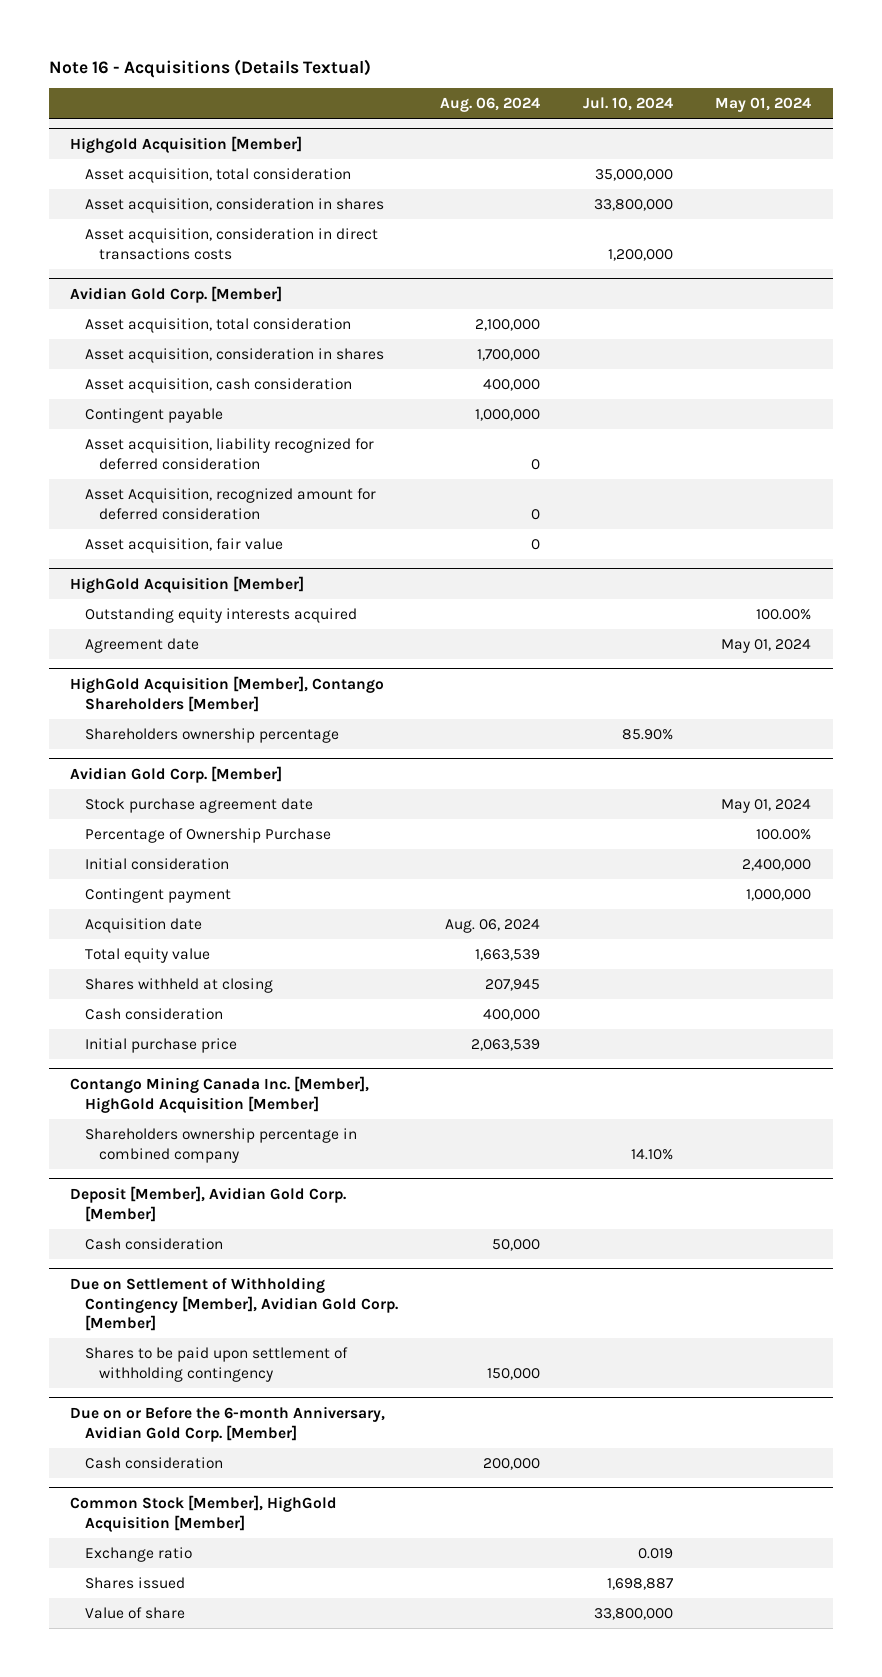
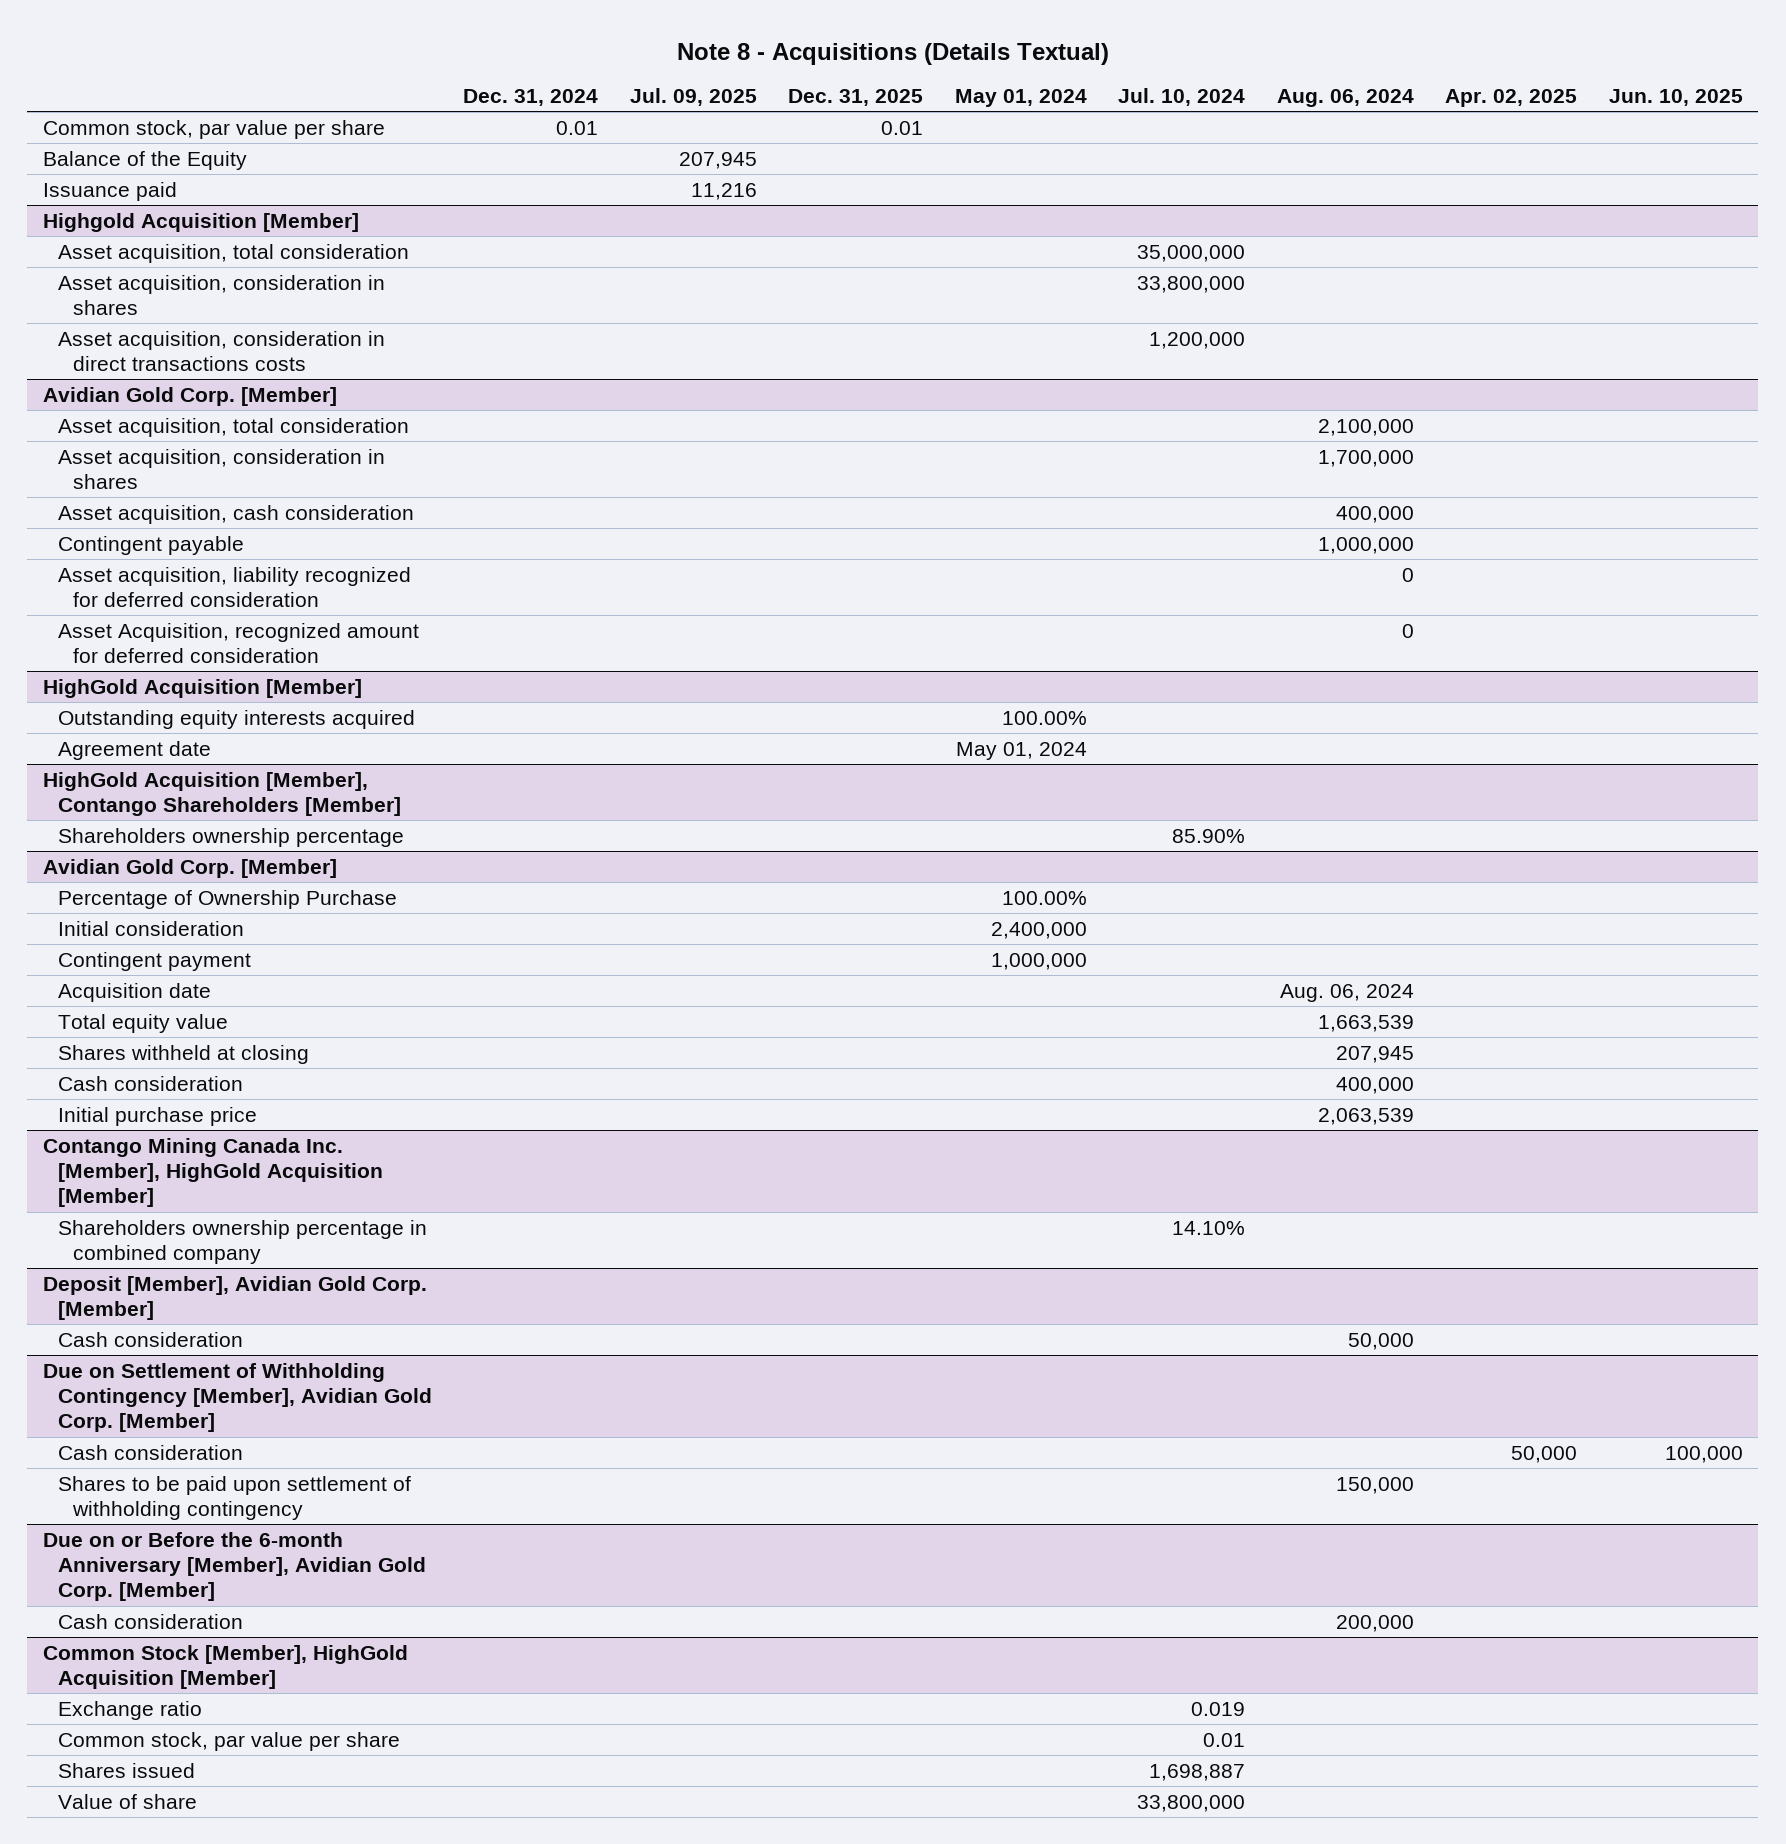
[48,58,371,78] Note 16 - Acquisitions (Details Textual) -> [676,42,1109,65] Note 8 - Acquisitions (Details Textual)
none -> [463,89,599,107] Dec. 31, 2024
none -> [629,88,757,107] Jul. 09, 2025
none -> [788,89,924,107] Dec. 31, 2025
none -> [1445,89,1578,108] Apr. 02, 2025
none -> [1608,89,1743,107] Jun. 10, 2025
none -> [42,119,385,139] Common stock, par value per share
none -> [42,150,247,170] Balance of the Equity
none -> [42,181,177,201] Issuance paid
[84,537,283,553] Asset acquisition, fair value -> none
[84,797,313,813] Stock purchase agreement date -> none
none -> [57,1444,243,1460] Cash consideration
[70,1405,386,1442] Due on or Before the 6-month Anniversary, Avidian Gold Corp. [Member] -> [42,1531,426,1602] Due on or Before the 6-month Anniversary [Member], Avidian Gold Corp. [Member]
none -> [57,1731,400,1751] Common stock, par value per share

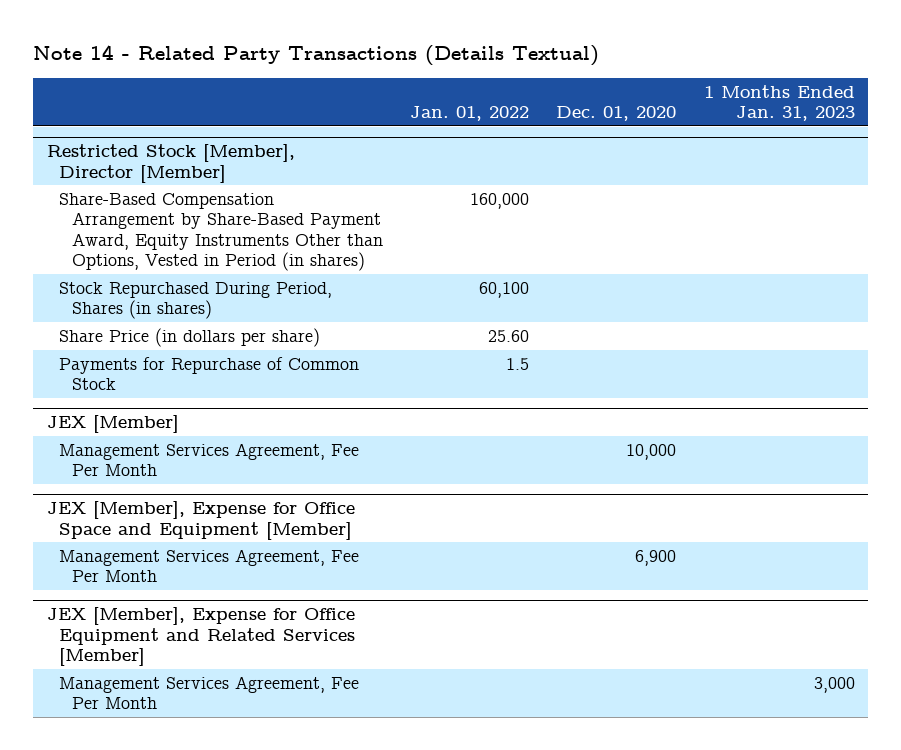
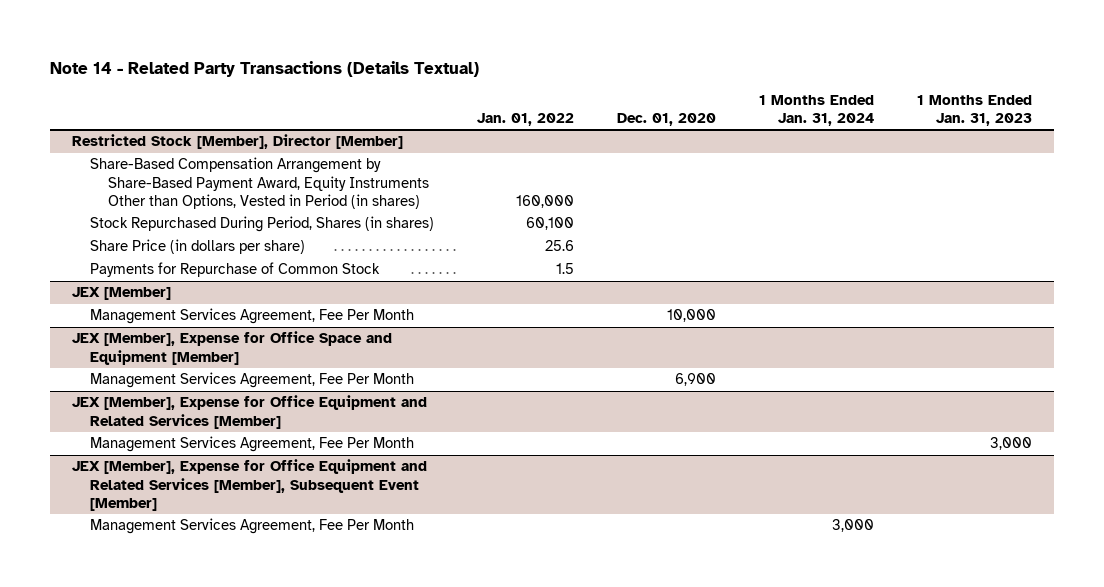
none -> [759,94,875,126] 1 Months Ended Jan. 31, 2024
[488,329,530,342] 25.60 -> [545,240,575,252] 25.6
none -> [71,459,427,511] JEX [Member], Expense for Office Equipment and Related Services [Member], Subsequent Event [Member]
none -> [90,518,415,535] Management Services Agreement, Fee Per Month

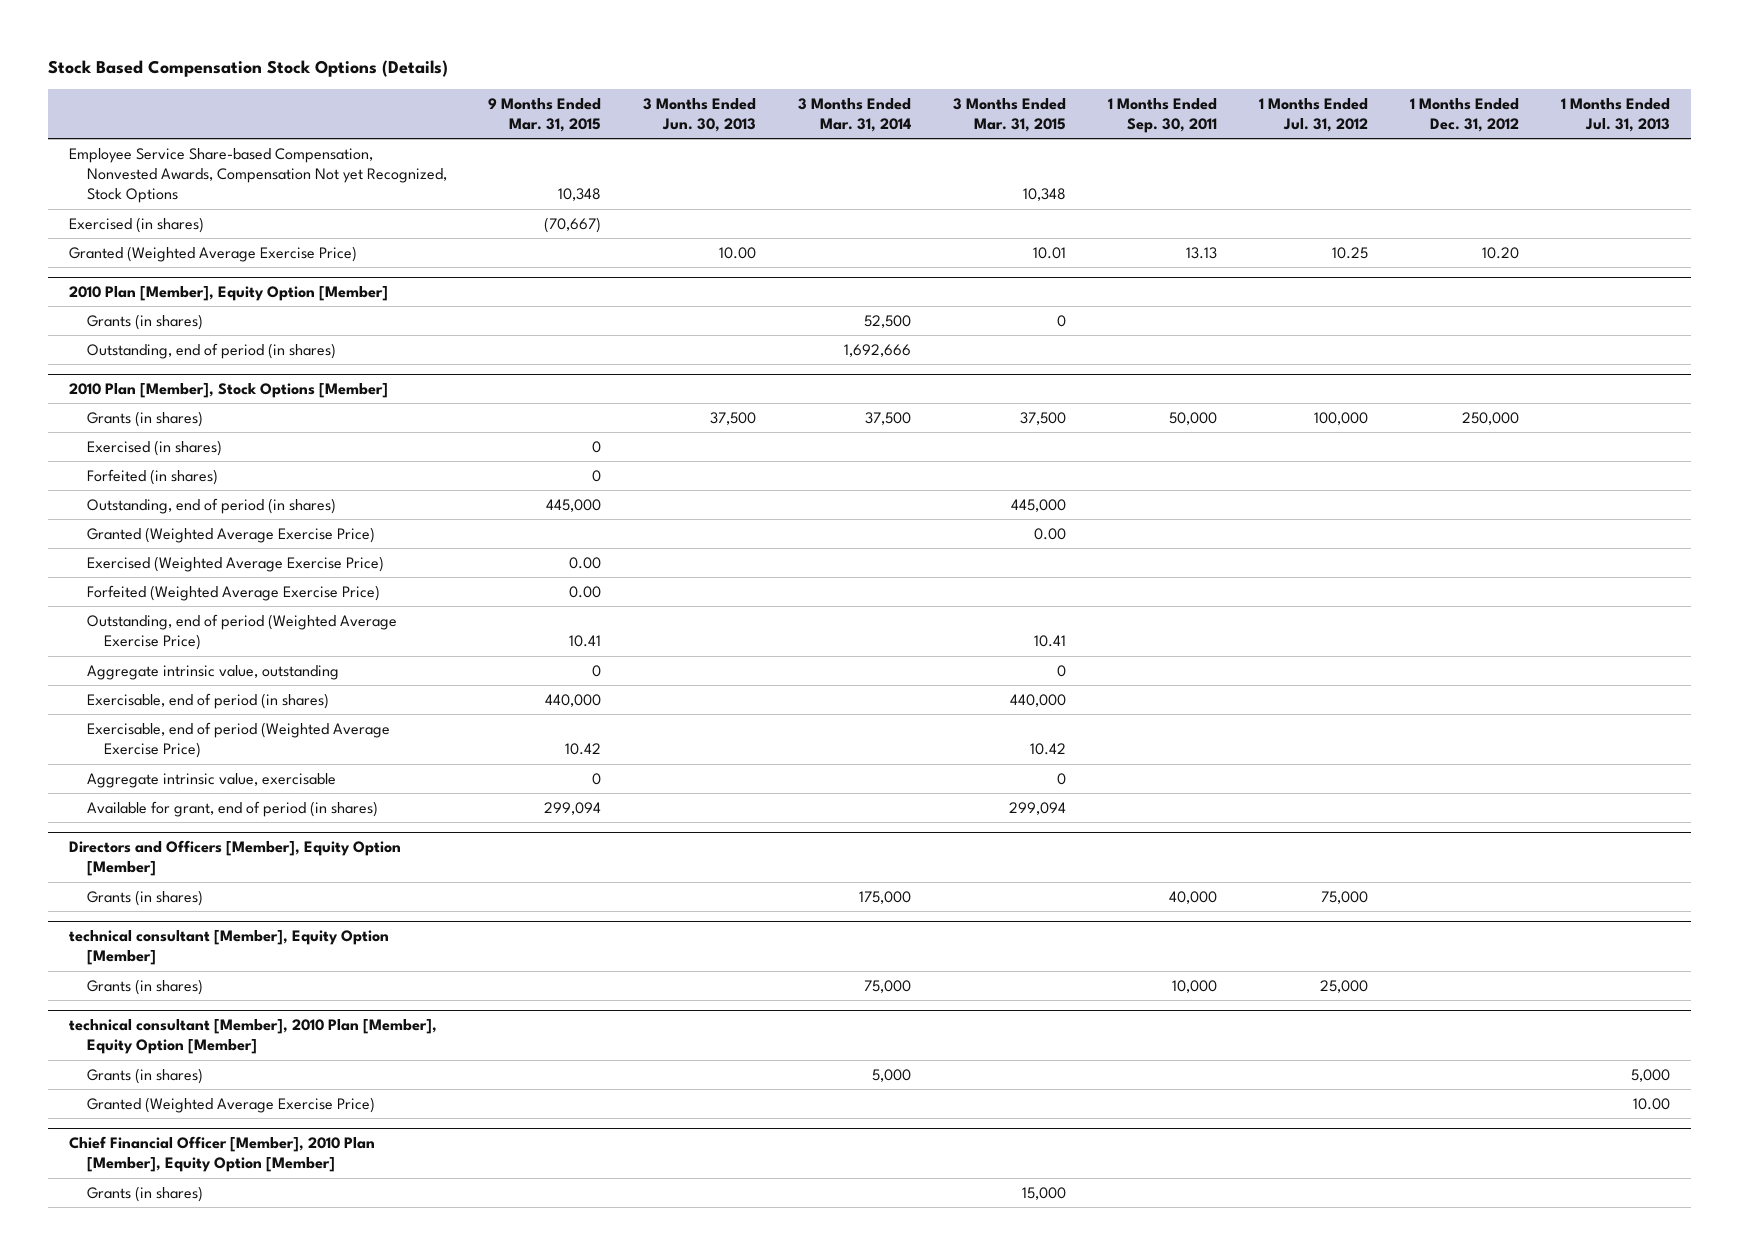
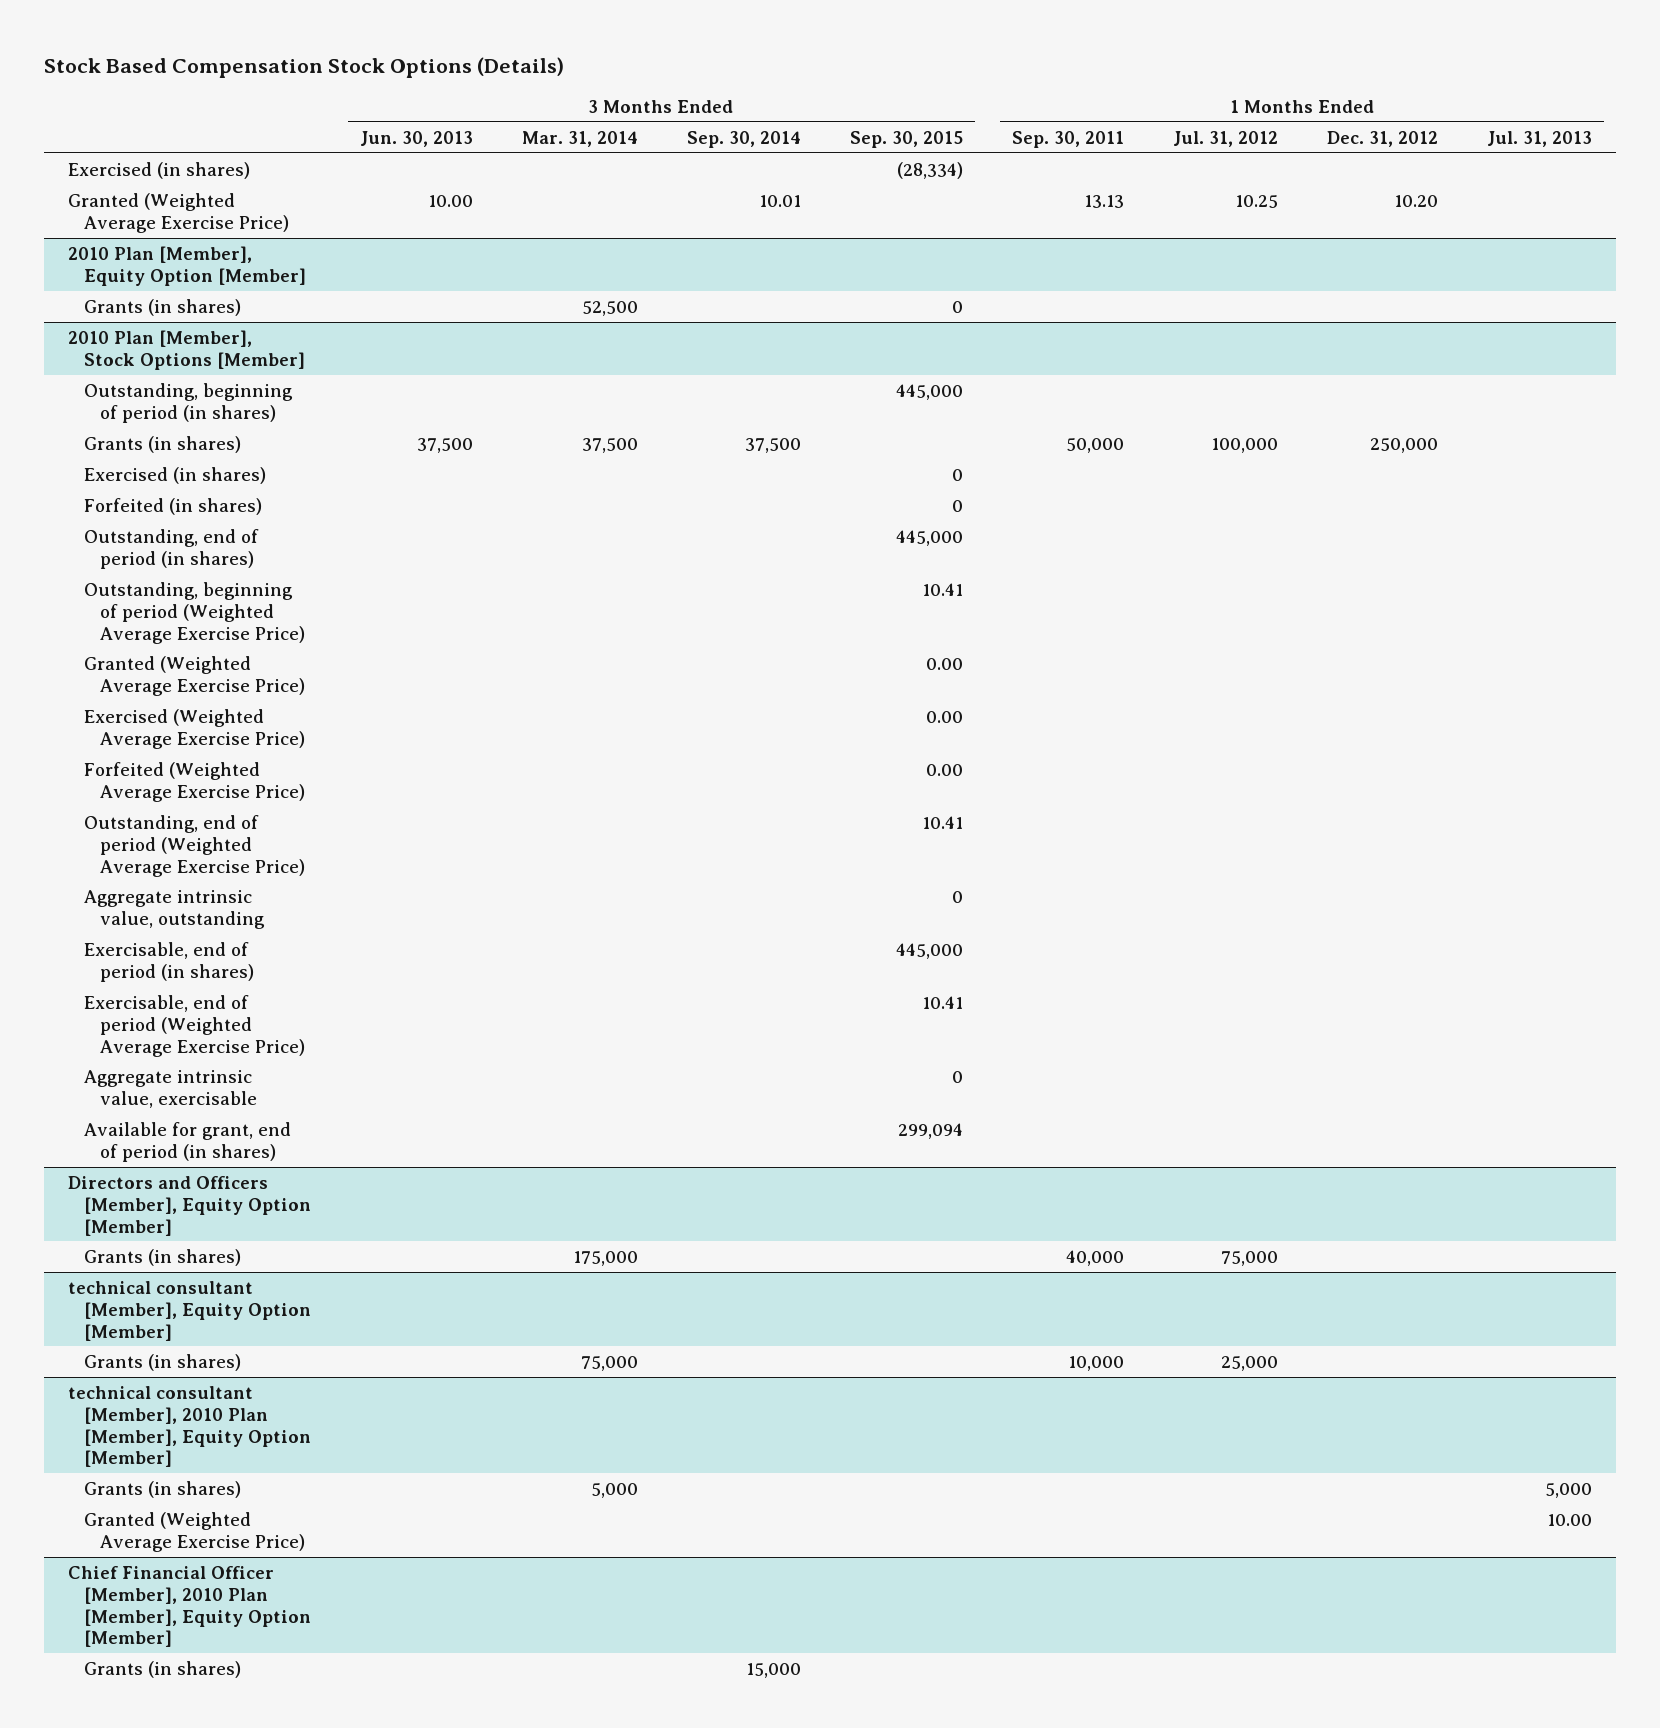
[488,97,602,132] 9 Months Ended Mar. 31, 2015 -> none
[953,97,1067,132] 3 Months Ended Mar. 31, 2015 -> none
none -> [686,130,801,148] Sep. 30, 2014
none -> [849,130,963,148] Sep. 30, 2015
[69,147,447,204] Employee Service Share-based Compensation, Nonvested Awards, Compensation Not yet Recognized, Stock Options -> none
[86,342,336,359] Outstanding, end of period (in shares) -> none
none -> [83,382,293,423] Outstanding, beginning of period (in shares)
none -> [83,581,305,644] Outstanding, beginning of period (Weighted Average Exercise Price)

